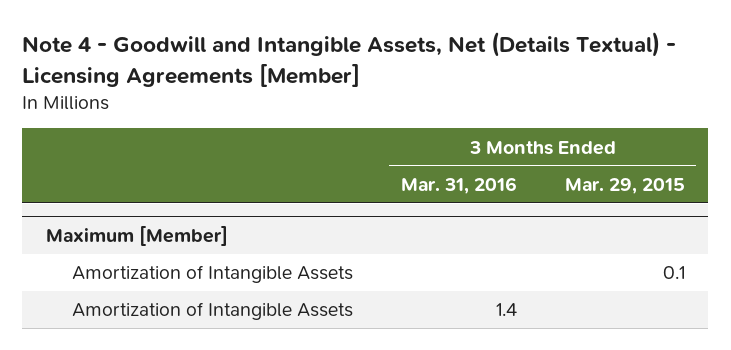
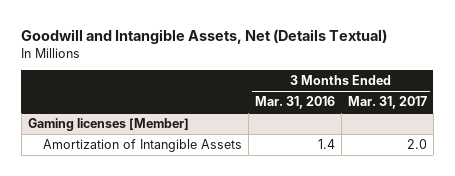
[22,32,677,87] Note 4 - Goodwill and Intangible Assets, Net (Details Textual) - Licensing Agreements [Member] -> [21,28,388,44] Goodwill and Intangible Assets, Net (Details Textual)
[564,177,685,194] Mar. 29, 2015 -> none
none -> [347,96,427,110] Mar. 31, 2017
[72,265,354,284] Amortization of Intangible Assets -> none
[46,224,229,246] Maximum [Member] -> [27,118,189,132] Gaming licenses [Member]

